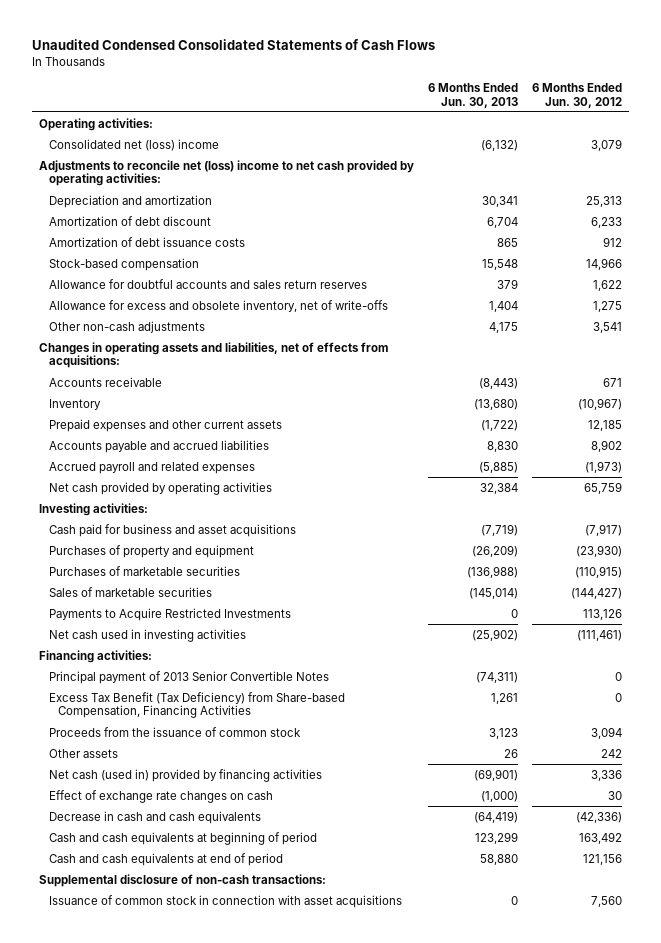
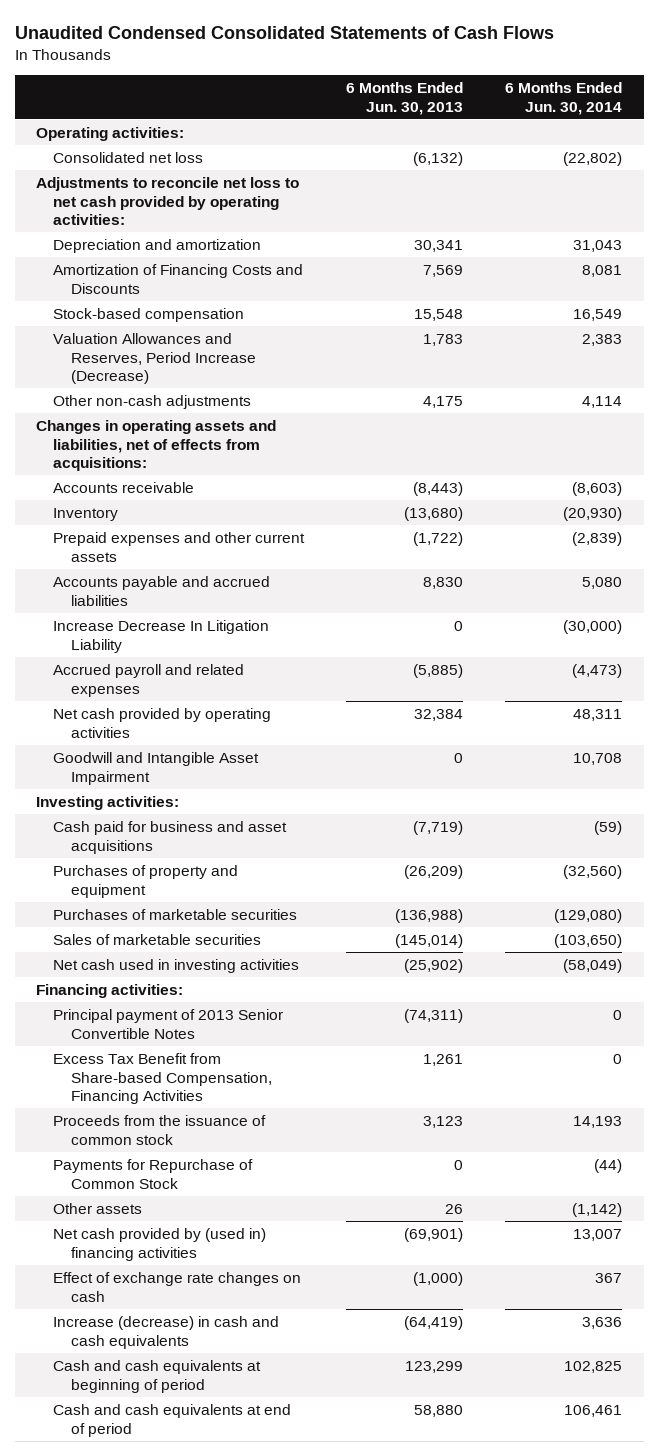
[532,82,623,108] 6 Months Ended Jun. 30, 2012 -> none
none -> [505,82,623,115] 6 Months Ended Jun. 30, 2014
[48,138,219,151] Consolidated net (loss) income -> [53,151,204,163] Consolidated net loss
[39,159,415,187] Adjustments to reconcile net (loss) income to net cash provided by operating activities: -> [35,176,299,226] Adjustments to reconcile net loss to net cash provided by operating activities:
[48,215,211,226] Amortization of debt discount -> none
[48,236,245,247] Amortization of debt issuance costs -> none
none -> [53,263,304,294] Amortization of Financing Costs and Discounts
[48,278,367,289] Allowance for doubtful accounts and sales return reserves -> none
[48,299,388,312] Allowance for excess and obsolete inventory, net of write-offs -> none
none -> [53,332,257,385] Valuation Allowances and Reserves, Period Increase (Decrease)
none -> [53,619,270,653] Increase Decrease In Litigation Liability
none -> [53,751,260,785] Goodwill and Intangible Asset Impairment
[48,607,291,621] Payments to Acquire Restricted Investments -> none
[48,691,345,719] Excess Tax Benefit (Tax Deficiency) from Share-based Compensation, Financing Activities -> [53,1052,273,1105] Excess Tax Benefit from Share-based Compensation, Financing Activities
none -> [53,1158,254,1189] Payments for Repurchase of Common Stock
[48,768,322,782] Net cash (used in) provided by financing activities -> [53,1227,267,1261] Net cash provided by (used in) financing activities
[48,810,261,824] Decrease in cash and cash equivalents -> [53,1315,280,1349] Increase (decrease) in cash and cash equivalents
[39,873,327,887] Supplemental disclosure of non-cash transactions: -> none
[48,894,402,908] Issuance of common stock in connection with asset acquisitions -> none

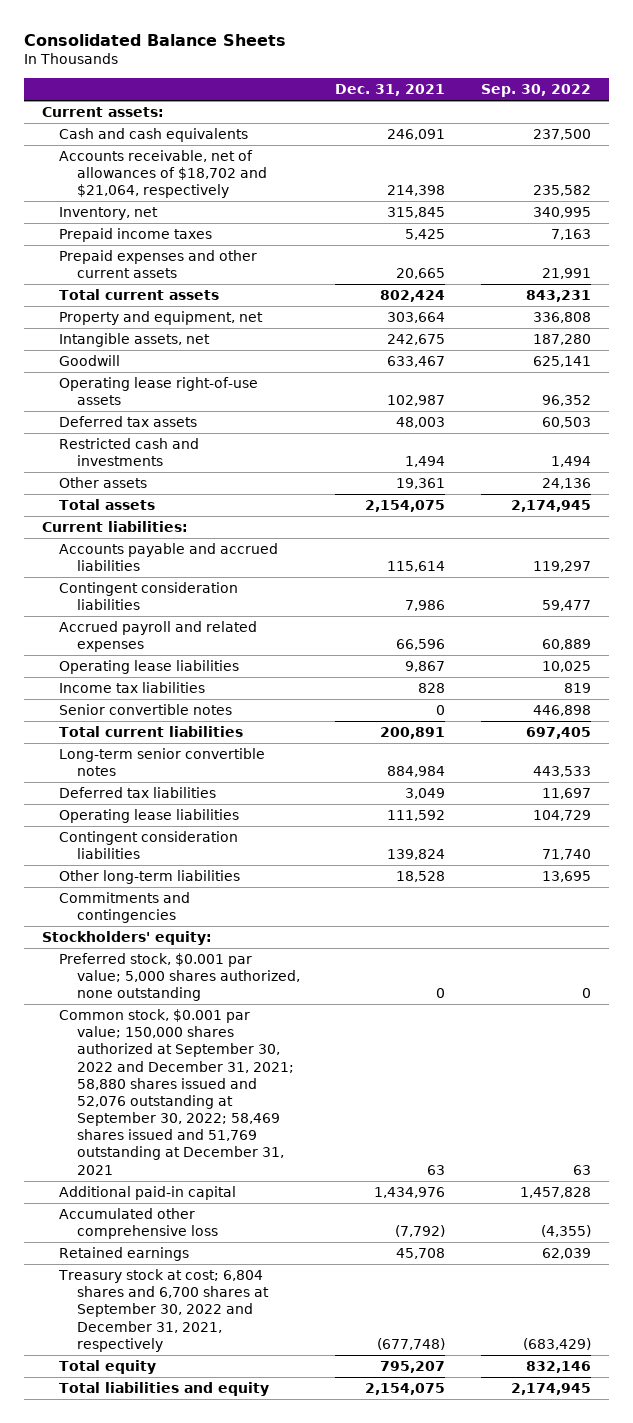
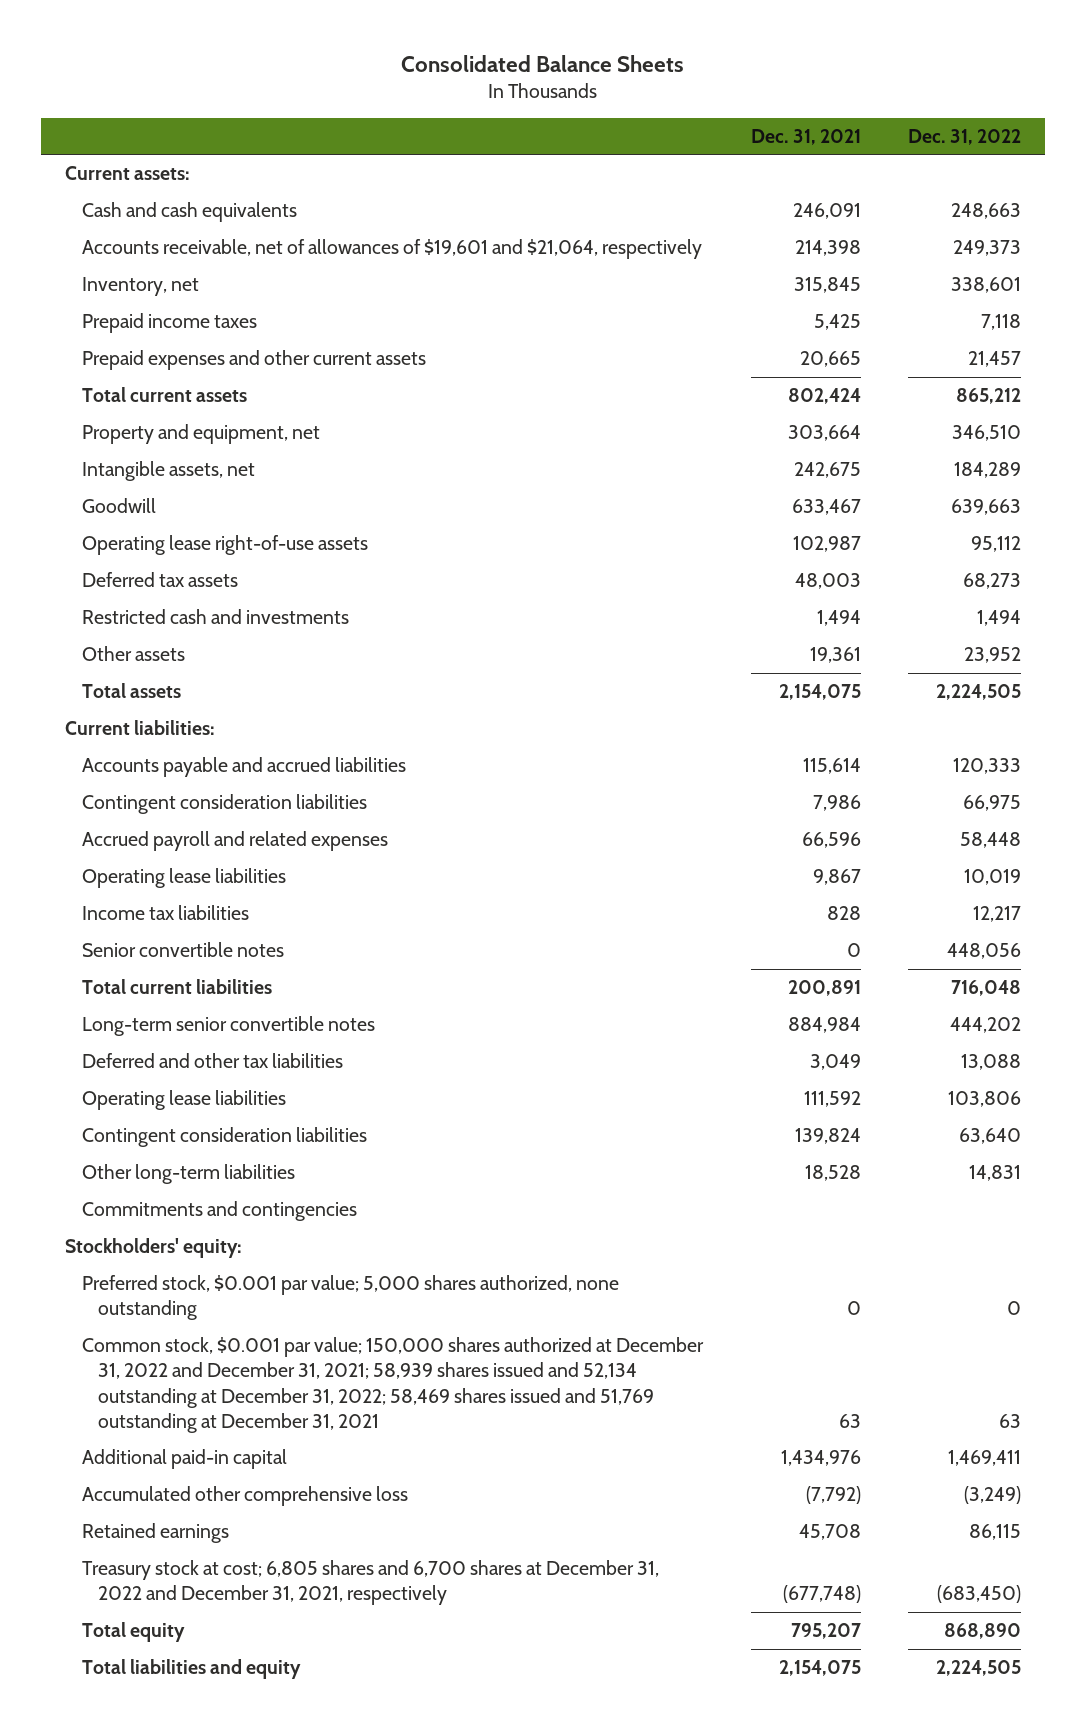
[480,84,591,98] Sep. 30, 2022 -> none
none -> [908,128,1022,145] Dec. 31, 2022
[59,149,268,199] Accounts receivable, net of allowances of $18,702 and $21,064, respectively -> [81,239,702,260] Accounts receivable, net of allowances of $19,601 and $21,064, respectively
[59,786,217,798] Deferred tax liabilities -> [81,1053,343,1069] Deferred and other tax liabilities
[59,1008,295,1175] Common stock, $0.001 par value; 150,000 shares authorized at September 30, 2022 and December 31, 2021; 58,880 shares issued and 52,076 outstanding at September 30, 2022; 58,469 shares issued and 51,769 outstanding at December 31, 2021 -> [81,1337,704,1433] Common stock, $0.001 par value; 150,000 shares authorized at December 31, 2022 and December 31, 2021; 58,939 shares issued and 52,134 outstanding at December 31, 2022; 58,469 shares issued and 51,769 outstanding at December 31, 2021
[58,1268,270,1352] Treasury stock at cost; 6,804 shares and 6,700 shares at September 30, 2022 and December 31, 2021, respectively -> [81,1560,659,1606] Treasury stock at cost; 6,805 shares and 6,700 shares at December 31, 2022 and December 31, 2021, respectively

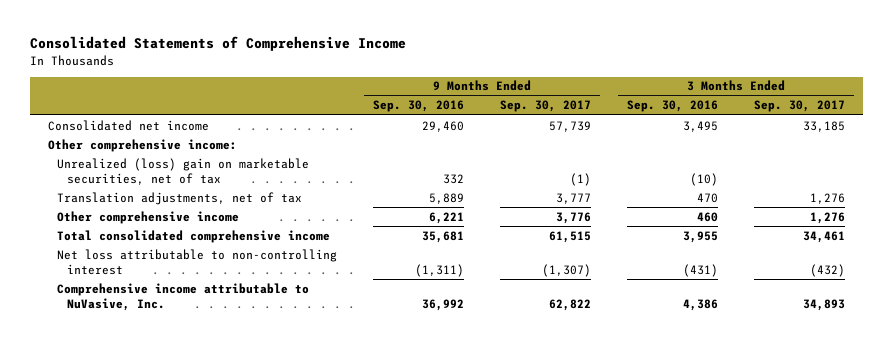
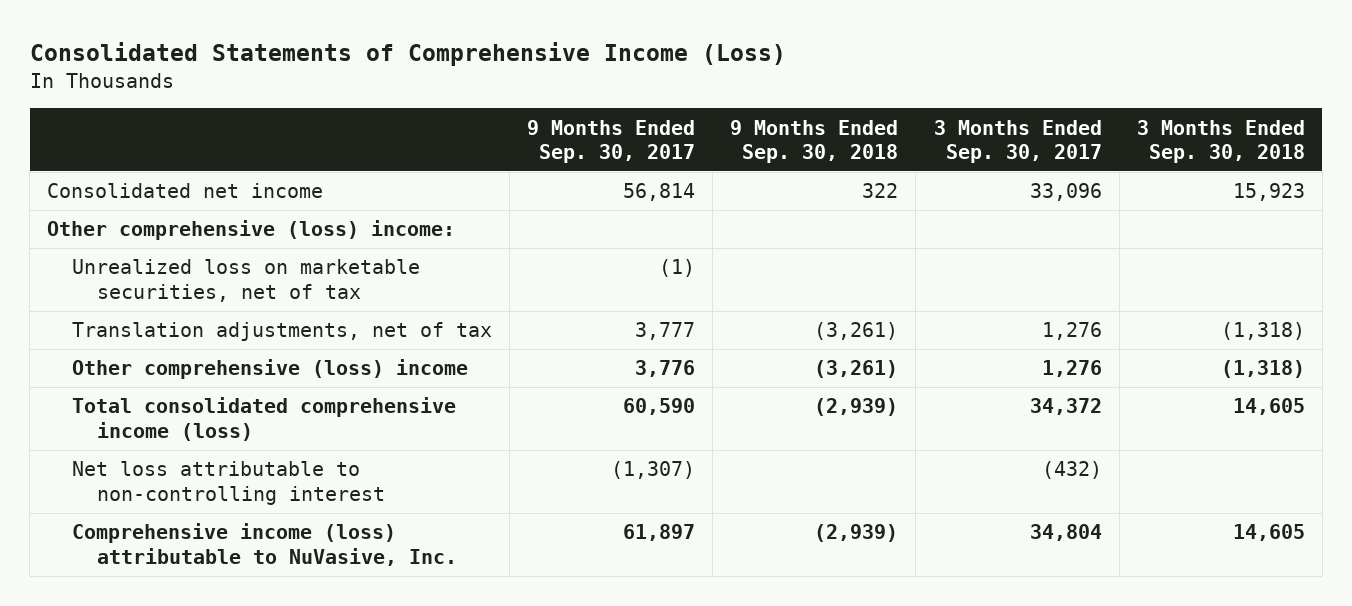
[29,36,406,52] Consolidated Statements of Comprehensive Income -> [29,41,786,66] Consolidated Statements of Comprehensive Income (Loss)
[372,100,464,113] Sep. 30, 2016 -> none
[626,100,718,113] Sep. 30, 2016 -> none
none -> [730,119,899,164] 9 Months Ended Sep. 30, 2018
none -> [1136,119,1305,164] 3 Months Ended Sep. 30, 2018
[548,120,591,132] 57,739 -> [623,183,696,202] 56,814
[802,120,845,132] 33,185 -> [1029,183,1102,202] 33,096
[47,138,237,152] Other comprehensive income: -> [47,220,456,241] Other comprehensive (loss) income:
[57,157,310,186] Unrealized (loss) gain on marketable securities, net of tax -> [72,259,421,303] Unrealized loss on marketable securities, net of tax
[57,210,240,224] Other comprehensive income -> [72,359,469,380] Other comprehensive (loss) income
[57,229,331,243] Total consolidated comprehensive income -> [72,397,457,442] Total consolidated comprehensive income (loss)
[548,230,591,243] 61,515 -> [623,398,696,416] 60,590
[802,230,845,243] 34,461 -> [1029,398,1102,416] 34,372
[57,282,310,312] Comprehensive income attributable to NuVasive, Inc. -> [72,523,458,567] Comprehensive income (loss) attributable to NuVasive, Inc.
[548,299,591,312] 62,822 -> [623,524,696,542] 61,897
[802,299,845,312] 34,893 -> [1029,524,1102,542] 34,804

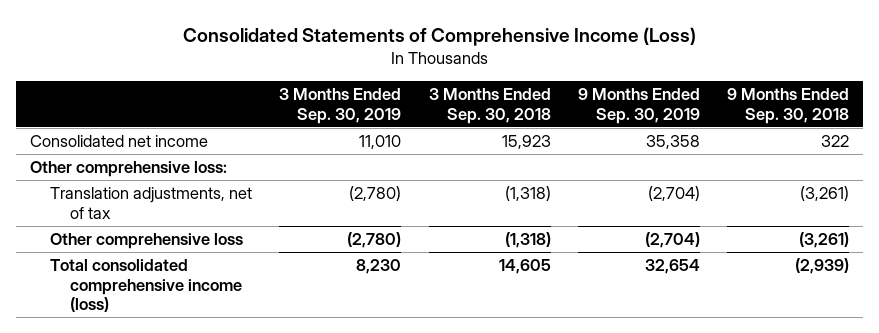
[527,119,696,164] 9 Months Ended Sep. 30, 2017 -> none
[933,119,1102,164] 3 Months Ended Sep. 30, 2017 -> none
none -> [279,88,402,124] 3 Months Ended Sep. 30, 2019
none -> [577,88,700,124] 9 Months Ended Sep. 30, 2019
[72,259,421,303] Unrealized loss on marketable securities, net of tax -> none
[47,220,456,241] Other comprehensive (loss) income: -> [30,161,228,178] Other comprehensive loss:
[72,359,469,380] Other comprehensive (loss) income -> [49,233,243,250] Other comprehensive loss
[72,461,386,506] Net loss attributable to non-controlling interest -> none
[72,523,458,567] Comprehensive income (loss) attributable to NuVasive, Inc. -> none

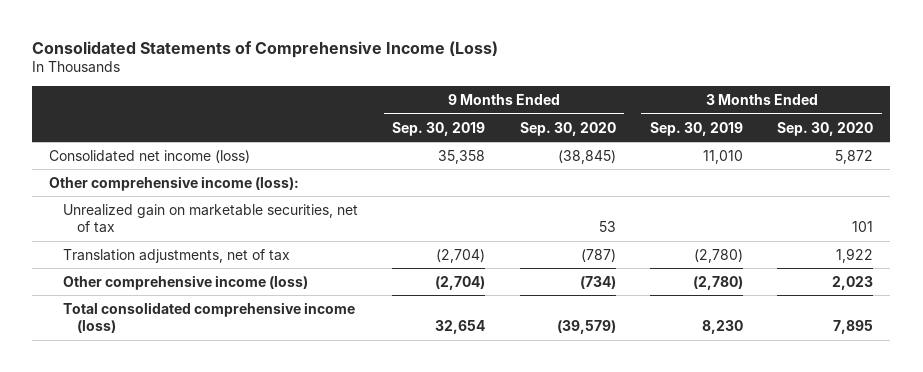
[428,88,551,124] 3 Months Ended Sep. 30, 2018 -> none
[727,88,850,124] 9 Months Ended Sep. 30, 2018 -> none
none -> [519,121,616,136] Sep. 30, 2020
none -> [777,121,874,136] Sep. 30, 2020
[30,135,209,148] Consolidated net income -> [49,149,251,163] Consolidated net income (loss)
[30,161,228,178] Other comprehensive loss: -> [49,175,300,191] Other comprehensive income (loss):
none -> [63,203,359,233] Unrealized gain on marketable securities, net of tax
[49,233,243,250] Other comprehensive loss -> [63,274,309,290] Other comprehensive income (loss)

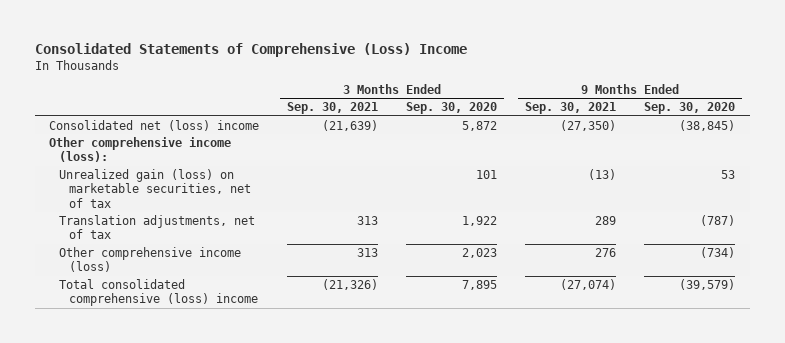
[32,40,499,58] Consolidated Statements of Comprehensive Income (Loss) -> [35,42,468,57] Consolidated Statements of Comprehensive (Loss) Income
[392,121,486,136] Sep. 30, 2019 -> none
[649,121,743,136] Sep. 30, 2019 -> none
none -> [287,102,379,115] Sep. 30, 2021
none -> [525,102,617,115] Sep. 30, 2021
[49,149,251,163] Consolidated net income (loss) -> [49,119,260,131] Consolidated net (loss) income
[63,203,359,233] Unrealized gain on marketable securities, net of tax -> [59,168,251,208] Unrealized gain (loss) on marketable securities, net of tax
[63,301,356,333] Total consolidated comprehensive income (loss) -> [59,278,258,307] Total consolidated comprehensive (loss) income

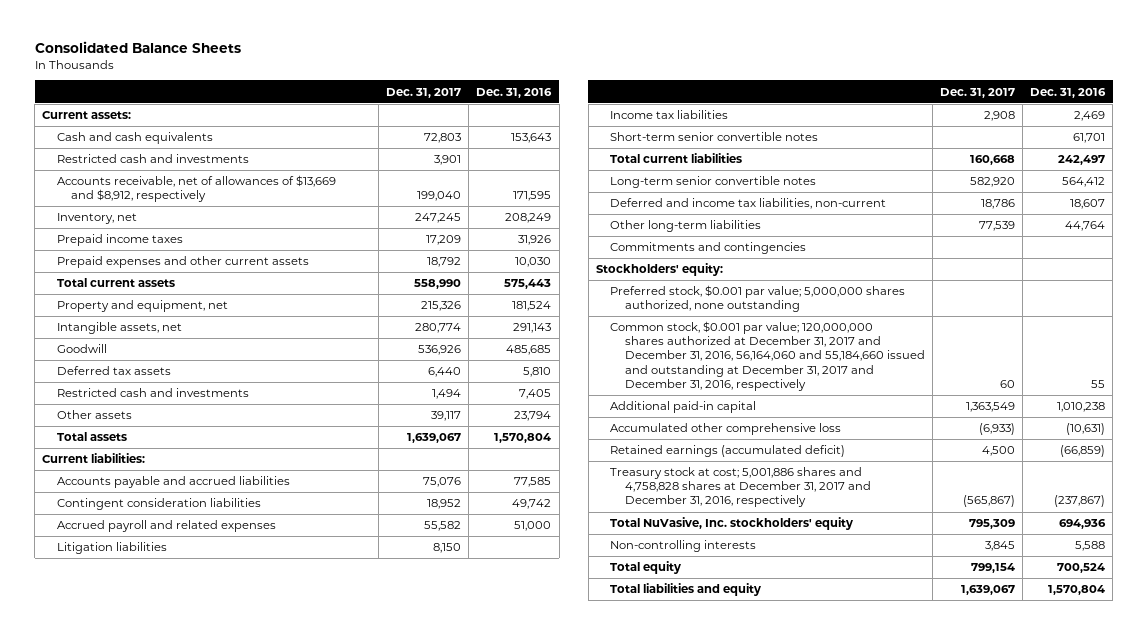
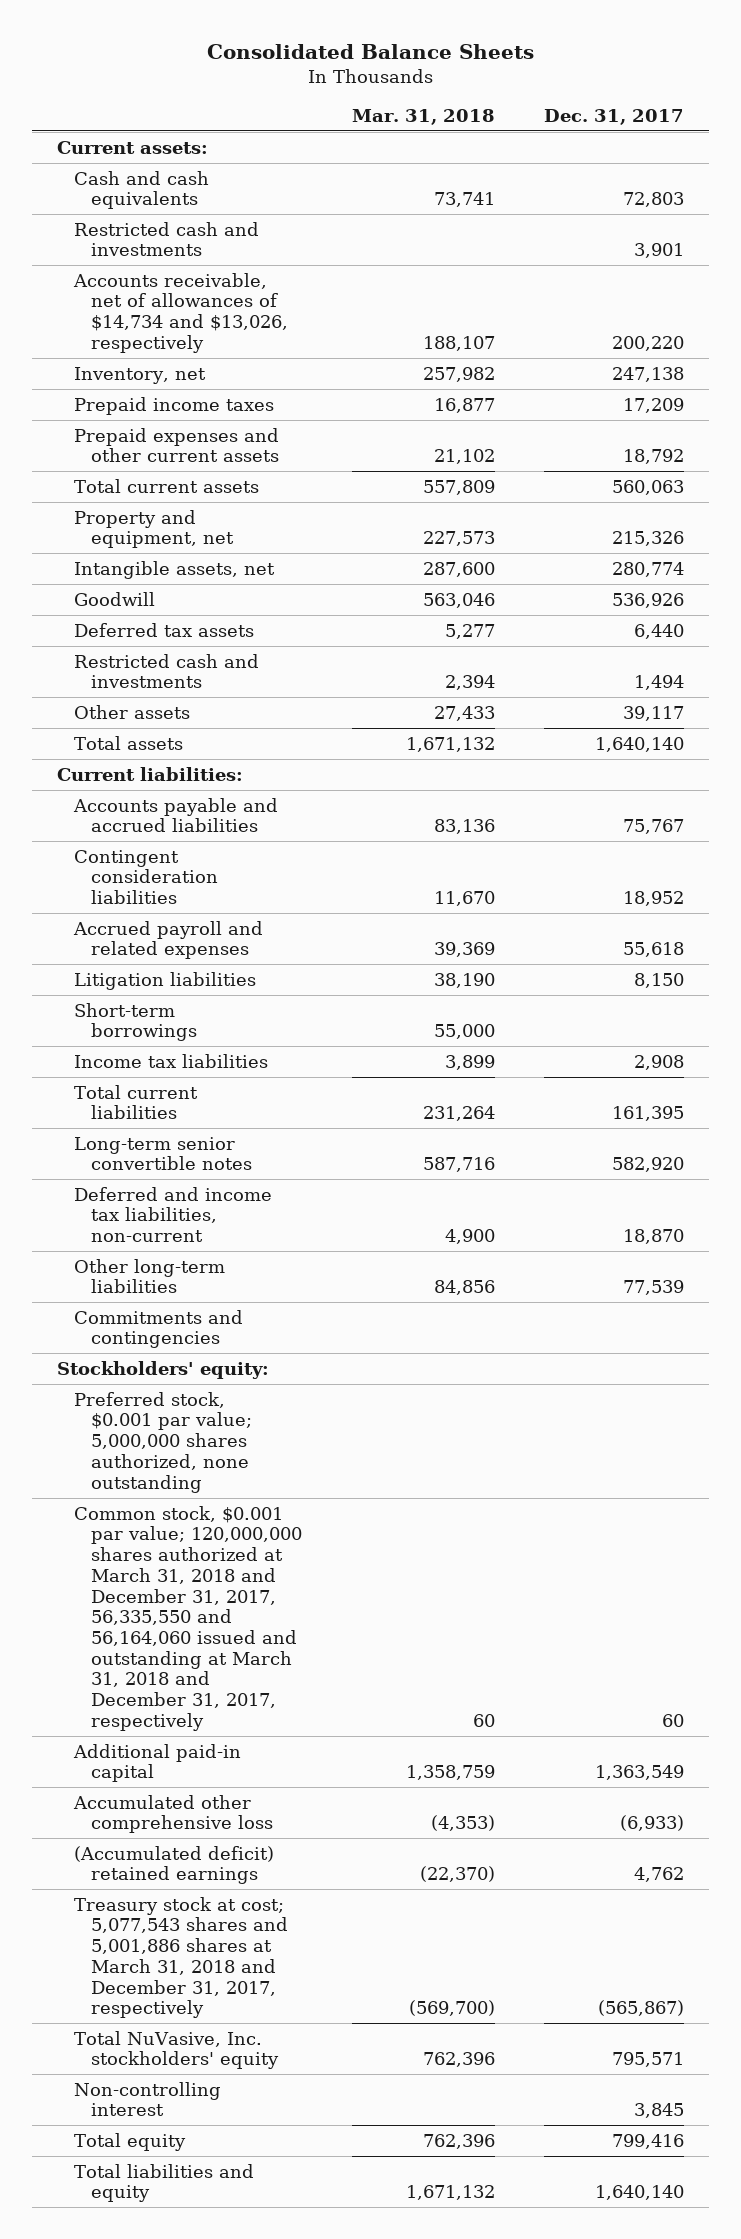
[476,87,553,98] Dec. 31, 2016 -> none
none -> [351,108,495,125] Mar. 31, 2018
[56,175,336,203] Accounts receivable, net of allowances of $13,669 and $8,912, respectively -> [73,272,289,353] Accounts receivable, net of allowances of $14,734 and $13,026, respectively
[417,191,462,202] 199,040 -> [612,335,685,351] 200,220
[415,213,462,224] 247,245 -> [612,366,685,382] 247,138
[414,279,462,290] 558,990 -> [612,479,685,495] 560,063
[407,433,462,444] 1,639,067 -> [595,736,685,752] 1,640,140
[423,477,462,488] 75,076 -> [623,819,685,835] 75,767
[424,521,462,532] 55,582 -> [623,942,685,958] 55,618
none -> [74,1002,198,1042] Short-term borrowings
[610,132,819,142] Short-term senior convertible notes -> none
[969,155,1015,166] 160,668 -> [612,1106,685,1122] 161,395
[980,199,1015,210] 18,786 -> [623,1229,685,1245] 18,870
[610,321,925,391] Common stock, $0.001 par value; 120,000,000 shares authorized at December 31, 2017 and December 31, 2016, 56,164,060 and 55,184,660 issued and outstanding at December 31, 2017 and December 31, 2016, respectively -> [74,1505,303,1731] Common stock, $0.001 par value; 120,000,000 shares authorized at March 31, 2018 and December 31, 2017, 56,335,550 and 56,164,060 issued and outstanding at March 31, 2018 and December 31, 2017, respectively
[610,445,846,458] Retained earnings (accumulated deficit) -> [74,1845,275,1885] (Accumulated deficit) retained earnings
[981,446,1015,457] 4,500 -> [634,1867,685,1883] 4,762
[610,467,871,508] Treasury stock at cost; 5,001,886 shares and 4,758,828 shares at December 31, 2017 and December 31, 2016, respectively -> [74,1896,289,2019] Treasury stock at cost; 5,077,543 shares and 5,001,886 shares at March 31, 2018 and December 31, 2017, respectively
[968,519,1015,530] 795,309 -> [612,2052,685,2068] 795,571
[610,540,757,553] Non-controlling interests -> [74,2081,222,2117] Non-controlling interest
[970,563,1015,574] 799,154 -> [612,2133,685,2149] 799,416
[960,585,1015,596] 1,639,067 -> [595,2185,685,2201] 1,640,140

